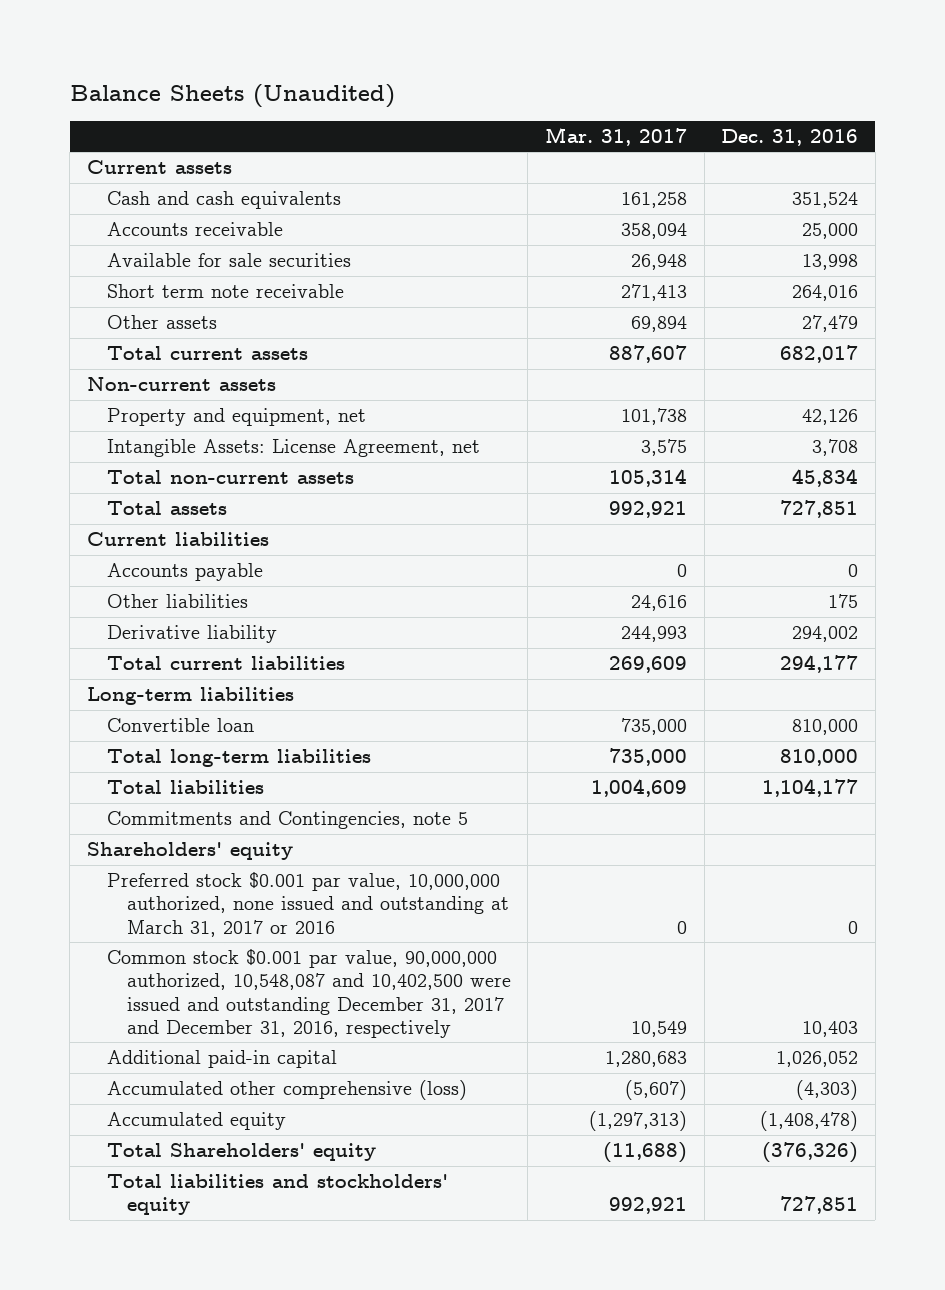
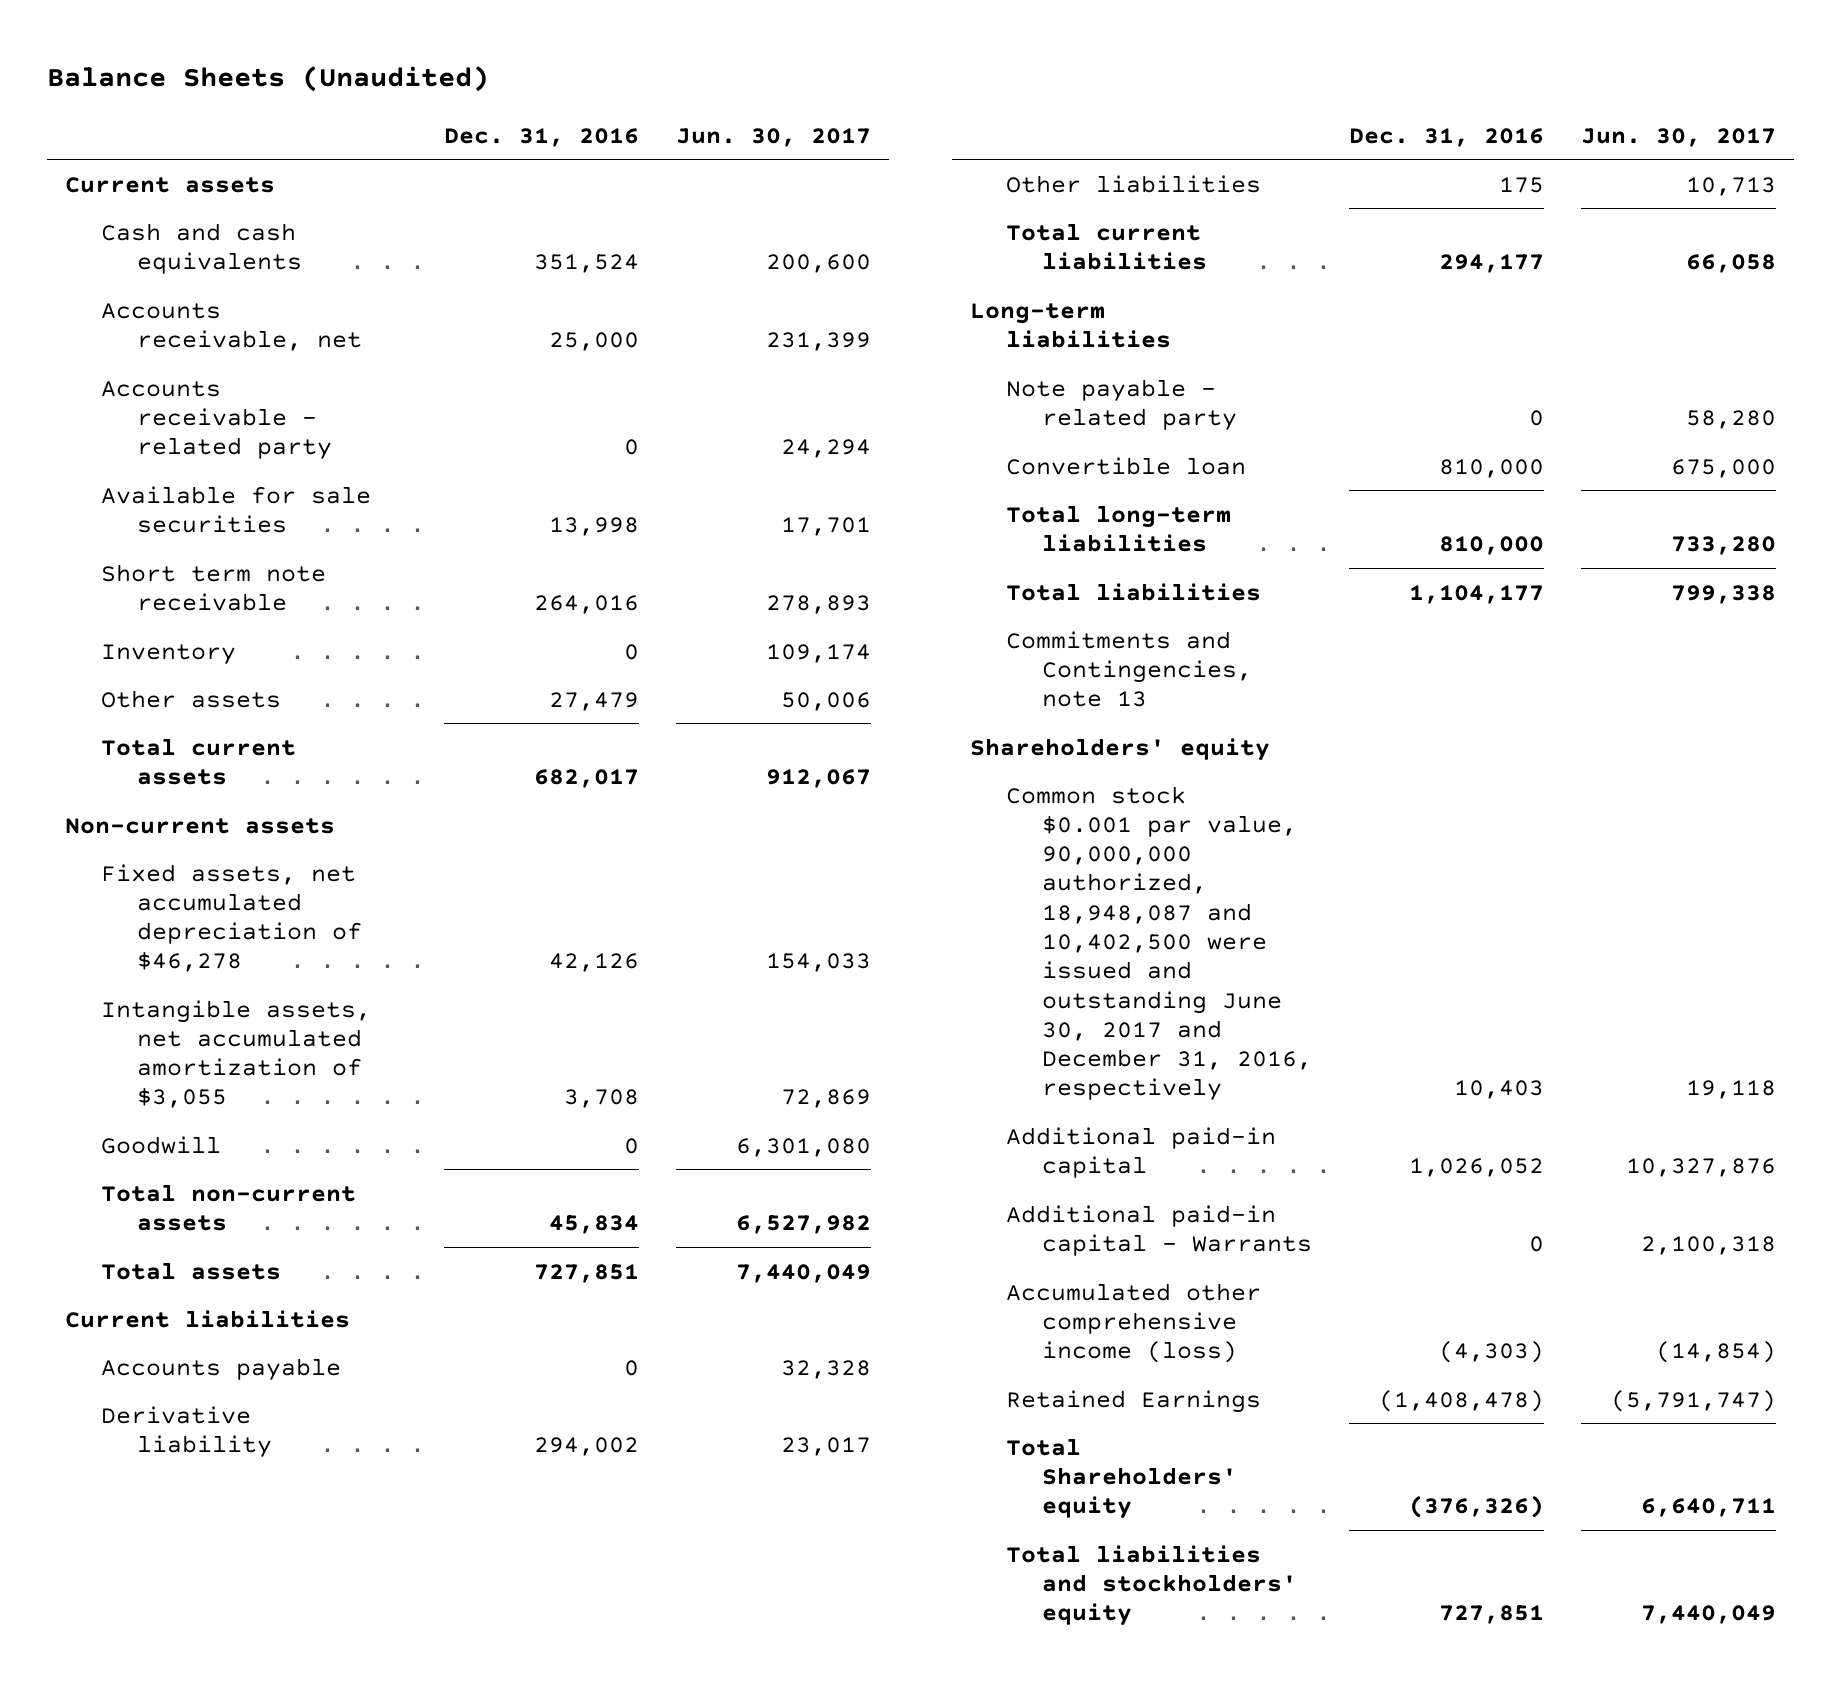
[544,126,687,146] Mar. 31, 2017 -> none
none -> [675,127,871,147] Jun. 30, 2017
[106,222,283,237] Accounts receivable -> [101,302,363,351] Accounts receivable, net
none -> [101,380,333,461] Accounts receivable - related party
none -> [101,643,237,665] Inventory
[106,408,366,427] Property and equipment, net -> [101,863,363,973] Fixed assets, net accumulated depreciation of $46,278
[106,439,480,458] Intangible Assets: License Agreement, net -> [101,999,372,1109] Intangible assets, net accumulated amortization of $3,055
none -> [101,1135,222,1154] Goodwill
[106,594,248,609] Other liabilities -> [1006,174,1262,193] Other liabilities
none -> [1006,378,1238,431] Note payable - related party
[106,811,468,830] Commitments and Contingencies, note 5 -> [1006,630,1253,708] Commitments and Contingencies, note 13
[106,872,509,937] Preferred stock $0.001 par value, 10,000,000 authorized, none issued and outstanding at March 31, 2017 or 2016 -> none
[106,949,511,1038] Common stock $0.001 par value, 90,000,000 authorized, 10,548,087 and 10,402,500 were issued and outstanding December 31, 2017 and December 31, 2016, respectively -> [1006,785,1313,1102] Common stock $0.001 par value, 90,000,000 authorized, 18,948,087 and 10,402,500 were issued and outstanding June 30, 2017 and December 31, 2016, respectively
none -> [1006,1204,1313,1256] Additional paid-in capital - Warrants
[106,1080,467,1101] Accumulated other comprehensive (loss) -> [1006,1282,1262,1364] Accumulated other comprehensive income (loss)
[106,1112,286,1131] Accumulated equity -> [1006,1389,1262,1413] Retained Earnings

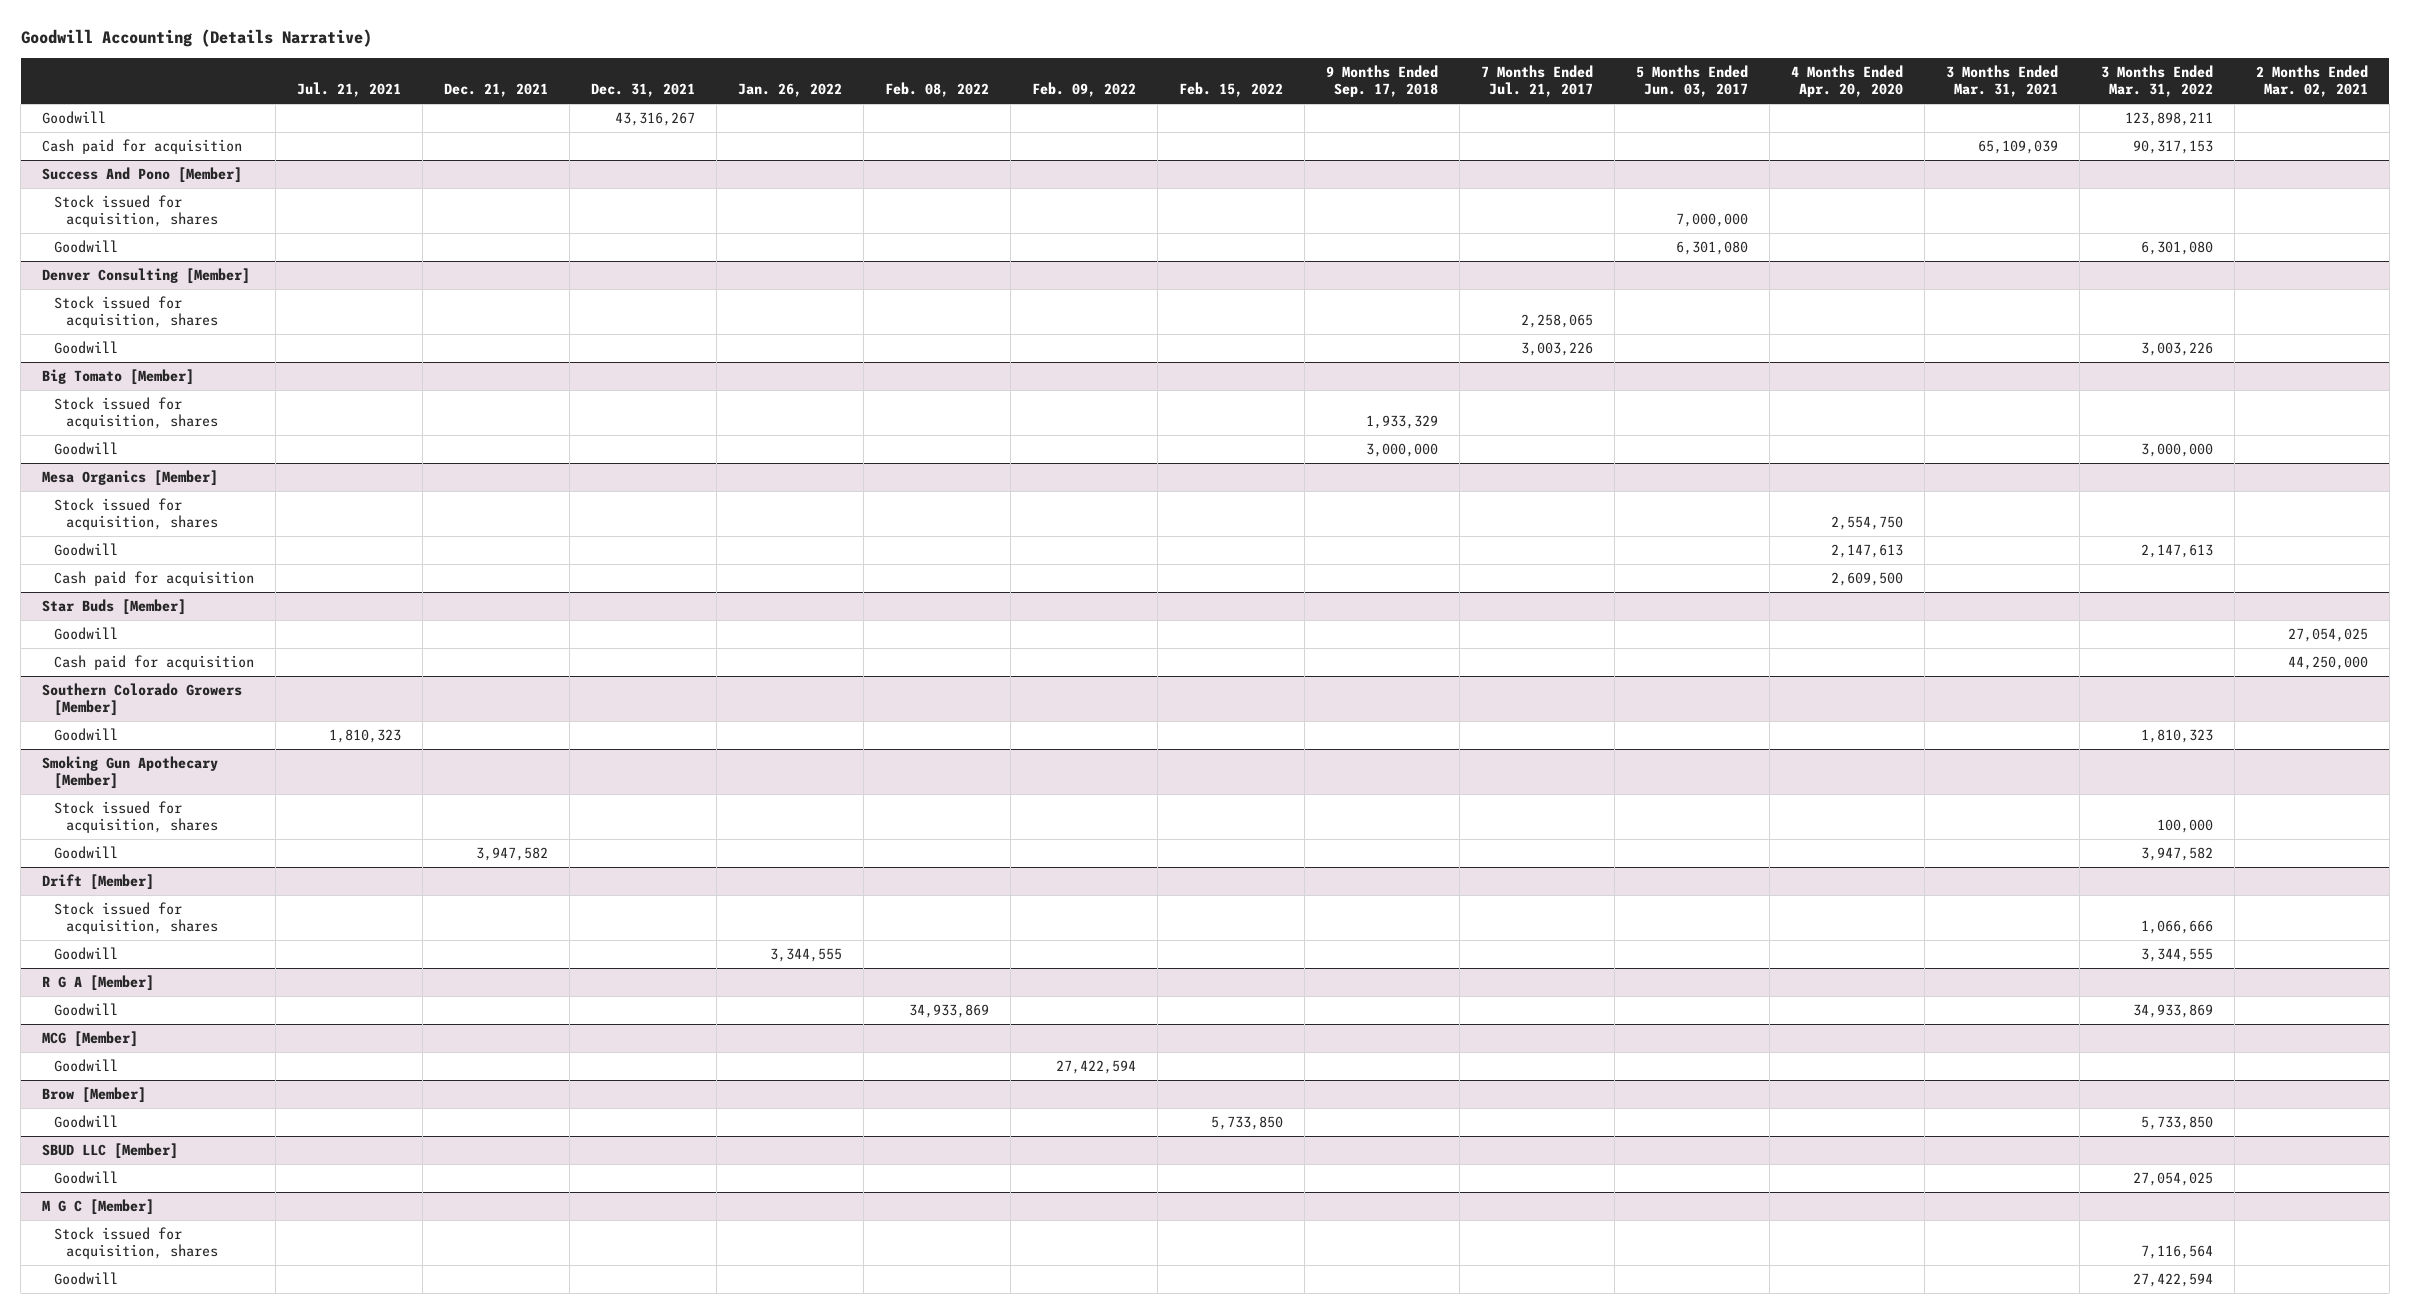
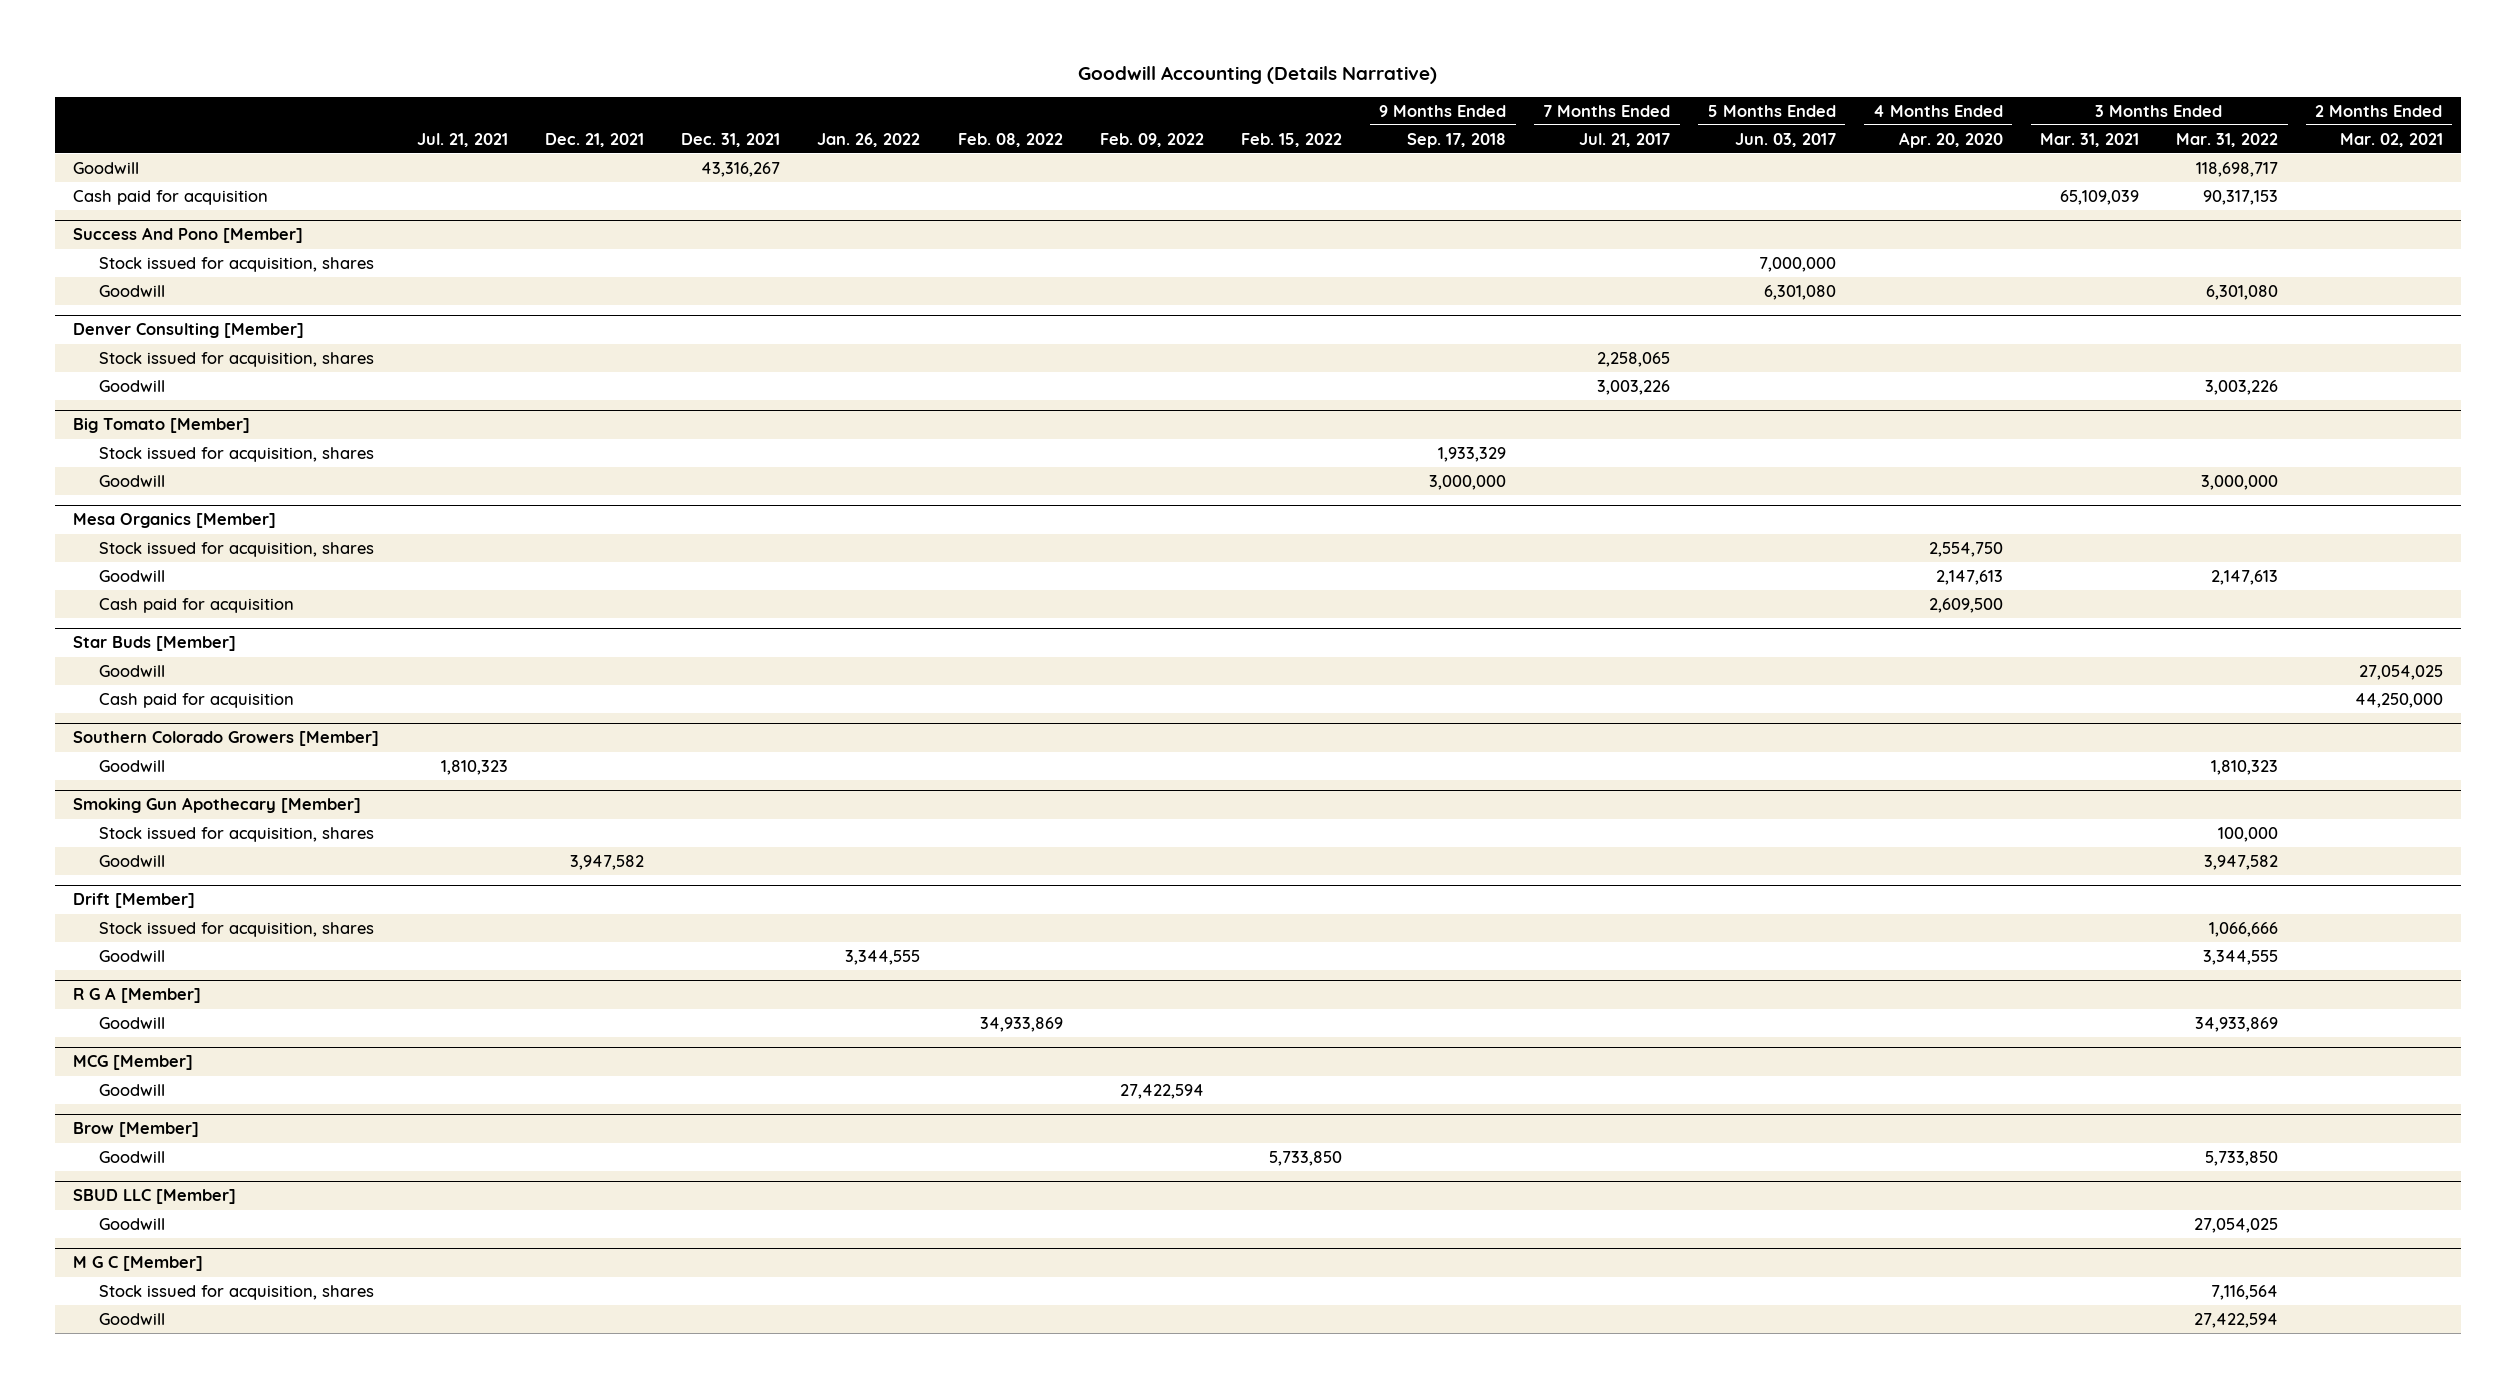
[2124,112,2213,127] 123,898,211 -> [2196,161,2279,177] 118,698,717

